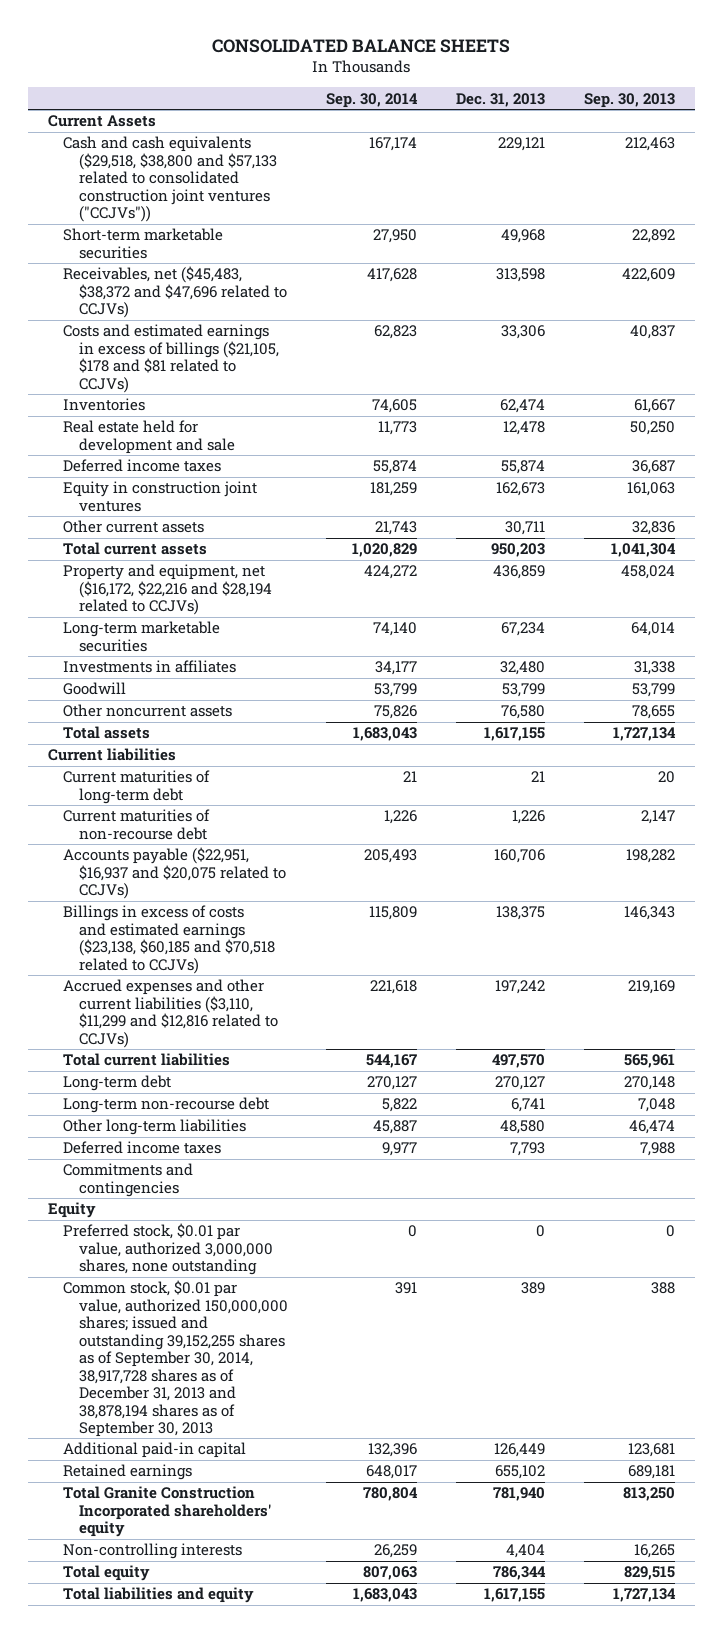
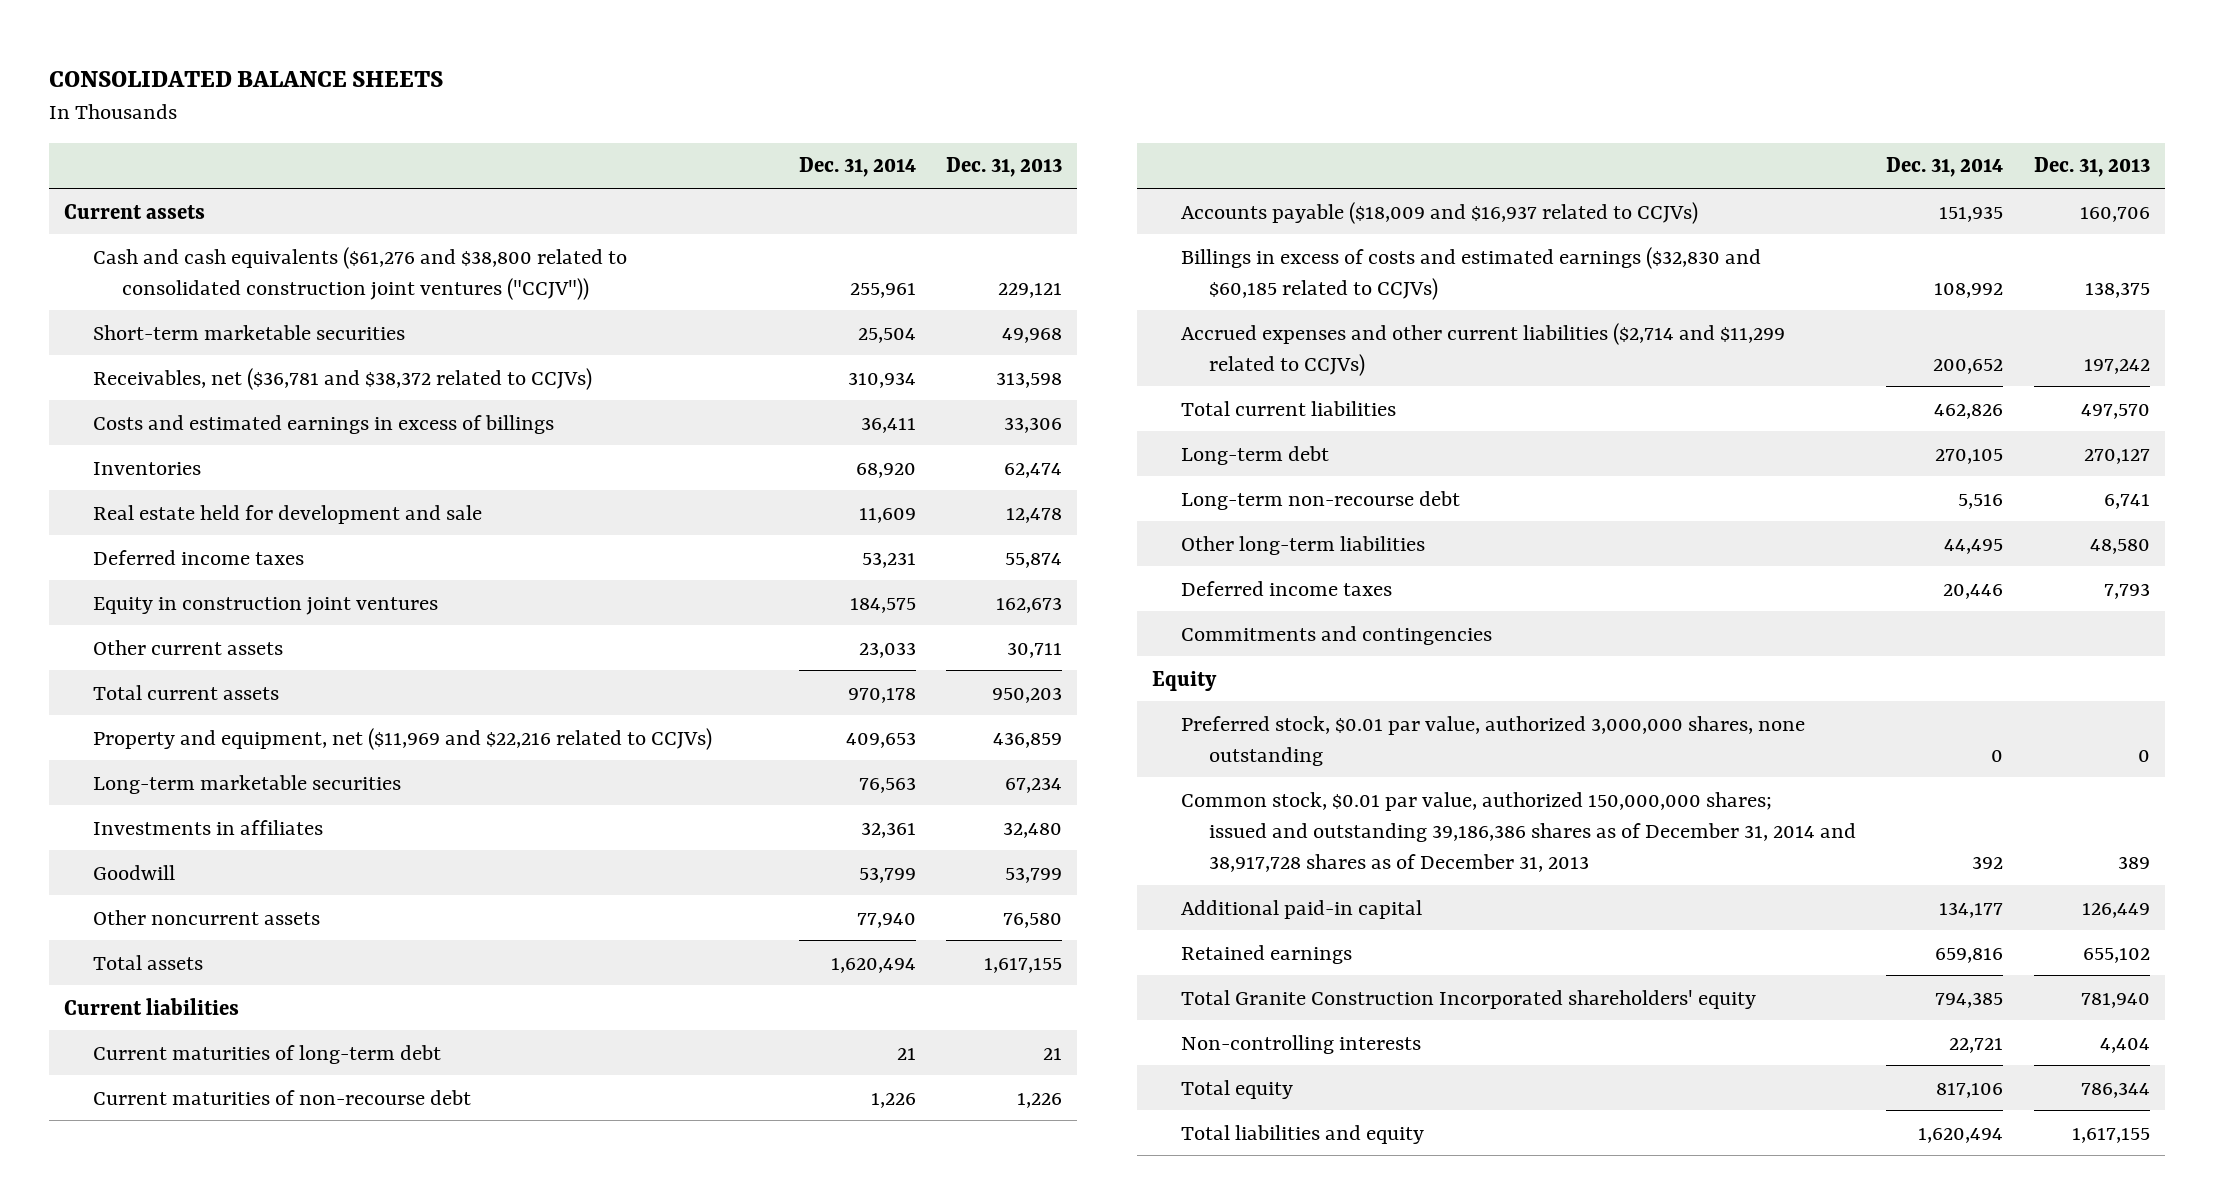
[326,92,419,108] Sep. 30, 2014 -> none
[584,92,676,108] Sep. 30, 2013 -> none
none -> [798,157,916,178] Dec. 31, 2014
[47,115,156,128] Current Assets -> [64,203,206,219] Current assets
[63,136,277,223] Cash and cash equivalents ($29,518, $38,800 and $57,133 related to consolidated construction joint ventures ("CCJVs")) -> [92,246,627,300] Cash and cash equivalents ($61,276 and $38,800 related to consolidated construction joint ventures ("CCJV"))
[63,266,287,319] Receivables, net ($45,483, $38,372 and $47,696 related to CCJVs) -> [92,367,592,390] Receivables, net ($36,781 and $38,372 related to CCJVs)
[63,324,279,393] Costs and estimated earnings in excess of billings ($21,105, $178 and $81 related to CCJVs) -> [92,414,554,434] Costs and estimated earnings in excess of billings
[63,564,272,616] Property and equipment, net ($16,172, $22,216 and $28,194 related to CCJVs) -> [92,727,712,750] Property and equipment, net ($11,969 and $22,216 related to CCJVs)
[63,847,286,900] Accounts payable ($22,951, $16,937 and $20,075 related to CCJVs) -> [1180,201,1698,224] Accounts payable ($18,009 and $16,937 related to CCJVs)
[63,905,275,974] Billings in excess of costs and estimated earnings ($23,138, $60,185 and $70,518 related to CCJVs) -> [1180,246,1761,300] Billings in excess of costs and estimated earnings ($32,830 and $60,185 related to CCJVs)
[63,979,278,1048] Accrued expenses and other current liabilities ($3,110, $11,299 and $12,816 related to CCJVs) -> [1180,322,1785,376] Accrued expenses and other current liabilities ($2,714 and $11,299 related to CCJVs)
[63,1280,288,1437] Common stock, $0.01 par value, authorized 150,000,000 shares; issued and outstanding 39,152,255 shares as of September 30, 2014, 38,917,728 shares as of December 31, 2013 and 38,878,194 shares as of September 30, 2013 -> [1180,791,1857,872] Common stock, $0.01 par value, authorized 150,000,000 shares; issued and outstanding 39,186,386 shares as of December 31, 2014 and 38,917,728 shares as of December 31, 2013

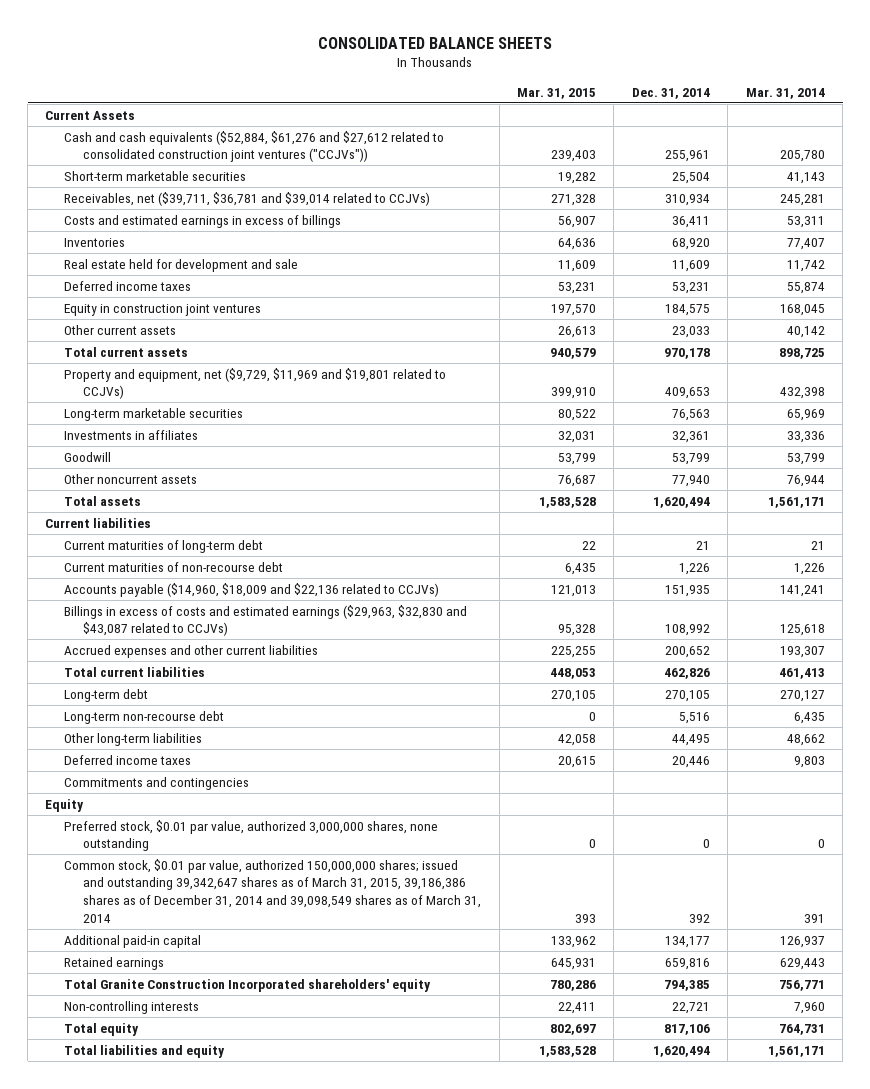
[945,157,1062,178] Dec. 31, 2013 -> none
none -> [517,87,597,99] Mar. 31, 2015
none -> [745,87,825,99] Mar. 31, 2014
[64,203,206,219] Current assets -> [45,110,136,120] Current Assets
[92,246,627,300] Cash and cash equivalents ($61,276 and $38,800 related to consolidated construction joint ventures ("CCJV")) -> [64,130,445,163] Cash and cash equivalents ($52,884, $61,276 and $27,612 related to consolidated construction joint ventures ("CCJVs"))
[92,367,592,390] Receivables, net ($36,781 and $38,372 related to CCJVs) -> [64,191,431,206] Receivables, net ($39,711, $36,781 and $39,014 related to CCJVs)
[92,727,712,750] Property and equipment, net ($11,969 and $22,216 related to CCJVs) -> [64,367,447,400] Property and equipment, net ($9,729, $11,969 and $19,801 related to CCJVs)
[1180,201,1698,224] Accounts payable ($18,009 and $16,937 related to CCJVs) -> [64,582,440,597] Accounts payable ($14,960, $18,009 and $22,136 related to CCJVs)
[1180,246,1761,300] Billings in excess of costs and estimated earnings ($32,830 and $60,185 related to CCJVs) -> [64,604,468,637] Billings in excess of costs and estimated earnings ($29,963, $32,830 and $43,087 related to CCJVs)
[1180,322,1785,376] Accrued expenses and other current liabilities ($2,714 and $11,299 related to CCJVs) -> [64,644,319,658] Accrued expenses and other current liabilities
[1180,791,1857,872] Common stock, $0.01 par value, authorized 150,000,000 shares; issued and outstanding 39,186,386 shares as of December 31, 2014 and 38,917,728 shares as of December 31, 2013 -> [64,858,482,924] Common stock, $0.01 par value, authorized 150,000,000 shares; issued and outstanding 39,342,647 shares as of March 31, 2015, 39,186,386 shares as of December 31, 2014 and 39,098,549 shares as of March 31, 2014

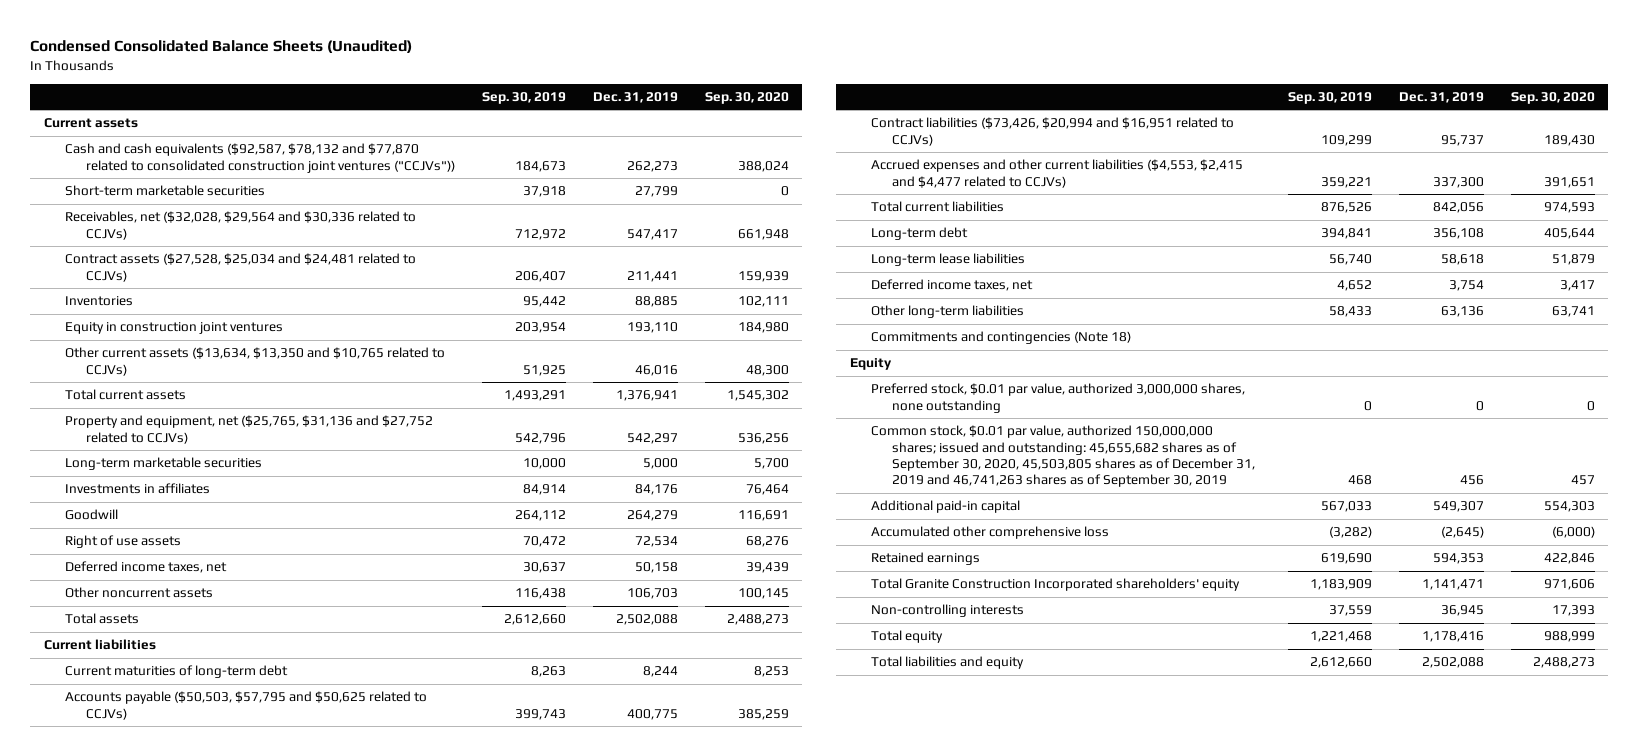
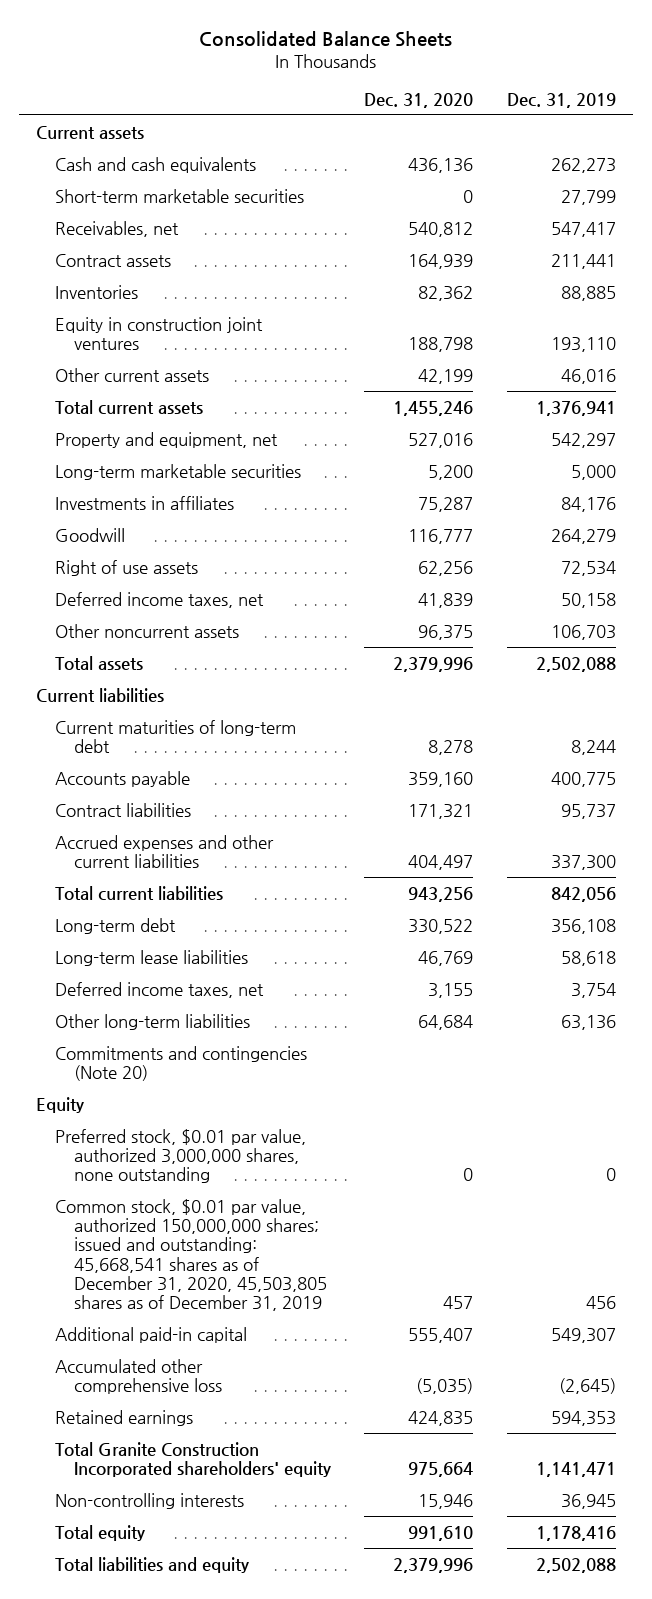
[30,40,413,54] Condensed Consolidated Balance Sheets (Unaudited) -> [198,30,452,47] Consolidated Balance Sheets
[481,91,566,104] Sep. 30, 2019 -> none
[704,91,789,104] Sep. 30, 2020 -> none
none -> [364,92,474,108] Dec. 31, 2020
[64,143,455,173] Cash and cash equivalents ($92,587, $78,132 and $77,870 related to consolidated construction joint ventures ("CCJVs")) -> [54,156,256,173] Cash and cash equivalents
[64,211,416,240] Receivables, net ($32,028, $29,564 and $30,336 related to CCJVs) -> [54,220,179,237] Receivables, net
[64,253,416,282] Contract assets ($27,528, $25,034 and $24,481 related to CCJVs) -> [54,253,171,267] Contract assets
[64,347,445,376] Other current assets ($13,634, $13,350 and $10,765 related to CCJVs) -> [54,367,209,382] Other current assets
[64,415,433,444] Property and equipment, net ($25,765, $31,136 and $27,752 related to CCJVs) -> [54,431,278,448] Property and equipment, net
[64,691,427,720] Accounts payable ($50,503, $57,795 and $50,625 related to CCJVs) -> [54,770,190,787] Accounts payable
[870,117,1234,146] Contract liabilities ($73,426, $20,994 and $16,951 related to CCJVs) -> [54,802,191,817] Contract liabilities
[870,159,1243,188] Accrued expenses and other current liabilities ($4,553, $2,415 and $4,477 related to CCJVs) -> [54,834,274,868] Accrued expenses and other current liabilities
[870,331,1131,345] Commitments and contingencies (Note 18) -> [54,1045,307,1081] Commitments and contingencies (Note 20)
[870,425,1255,488] Common stock, $0.01 par value, authorized 150,000,000 shares; issued and outstanding: 45,655,682 shares as of September 30, 2020, 45,503,805 shares as of December 31, 2019 and 46,741,263 shares as of September 30, 2019 -> [54,1198,327,1312] Common stock, $0.01 par value, authorized 150,000,000 shares; issued and outstanding: 45,668,541 shares as of December 31, 2020, 45,503,805 shares as of December 31, 2019

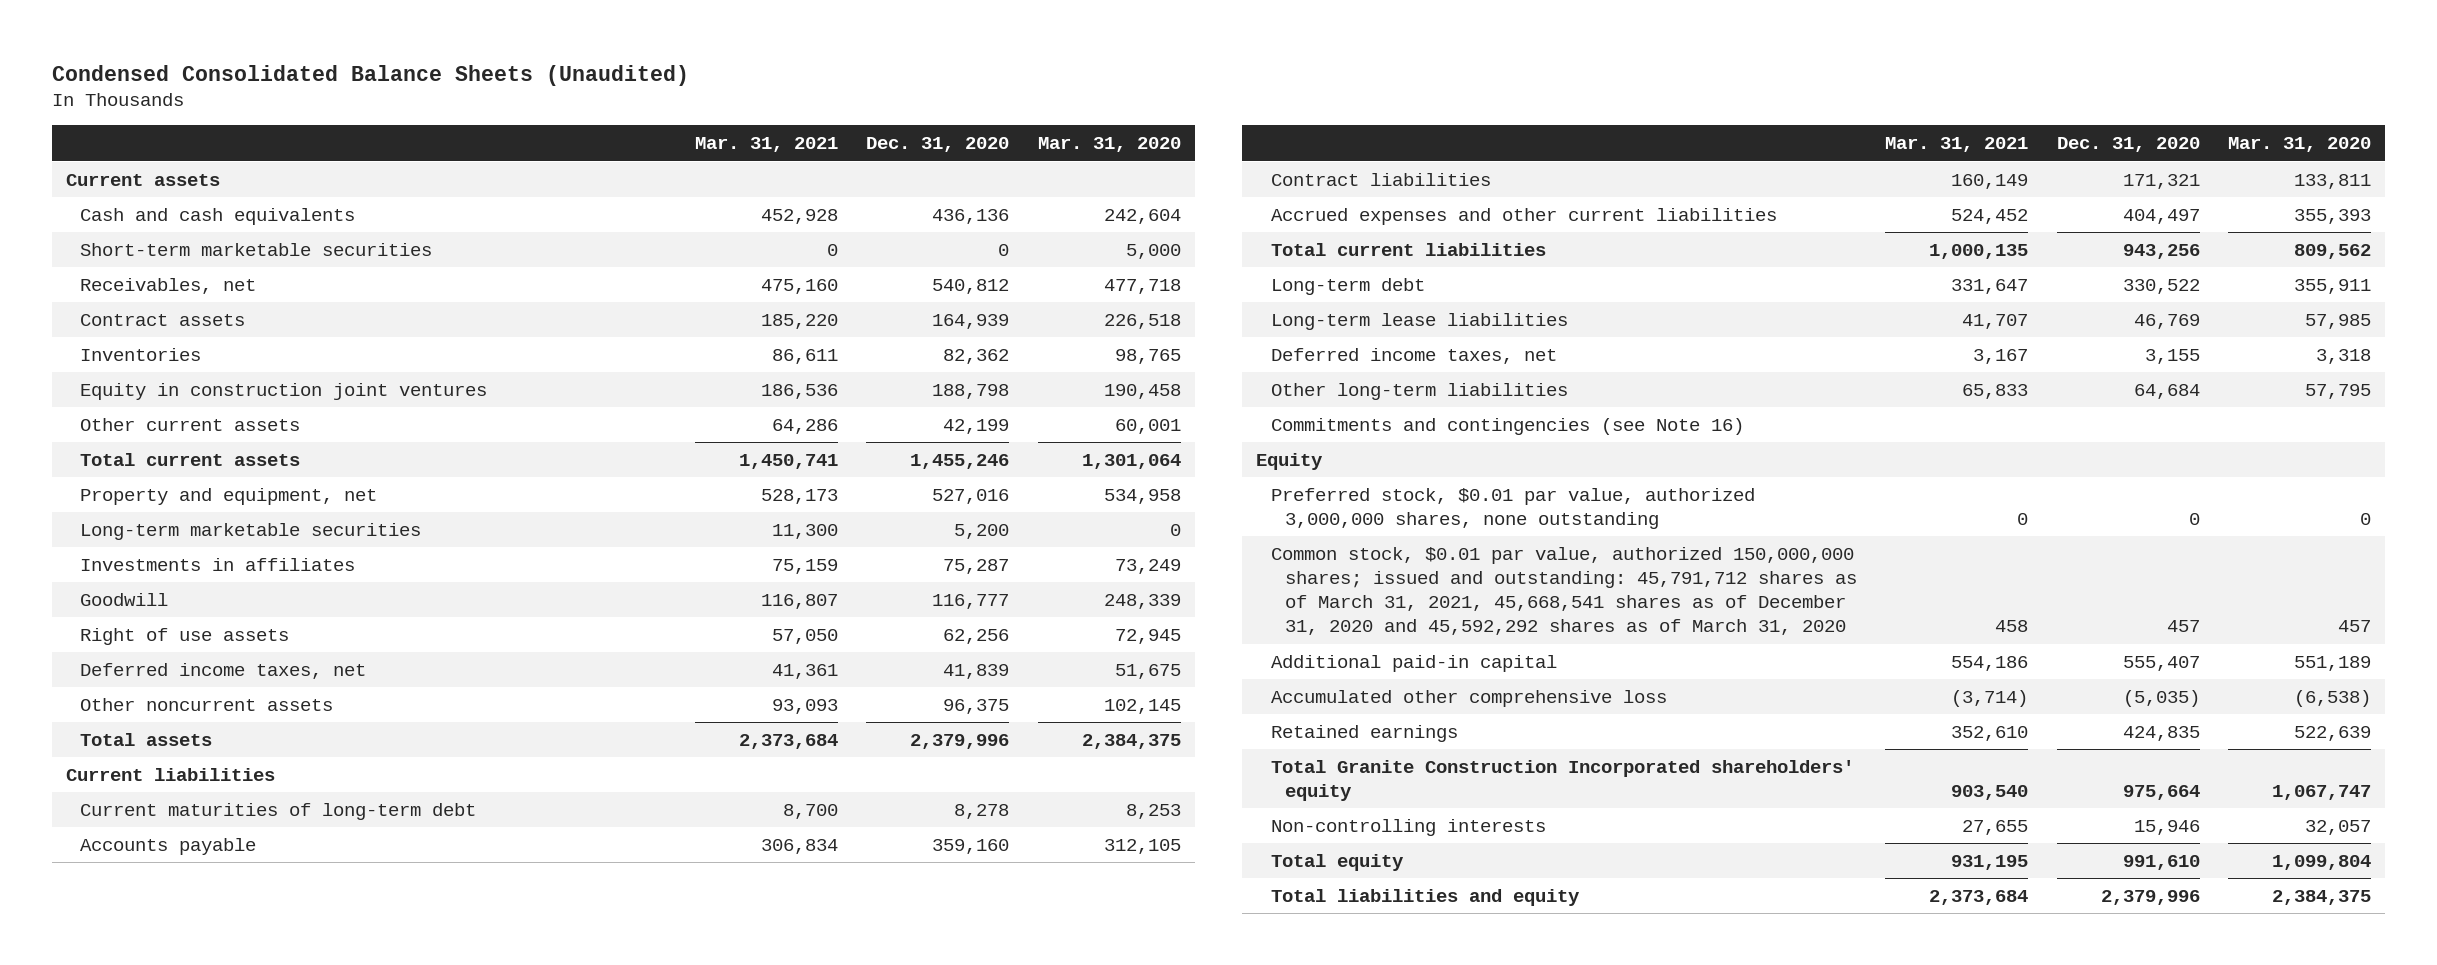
[198,30,452,47] Consolidated Balance Sheets -> [51,65,689,87] Condensed Consolidated Balance Sheets (Unaudited)
[506,92,616,108] Dec. 31, 2019 -> none
none -> [694,137,838,153] Mar. 31, 2021
none -> [1037,137,1181,153] Mar. 31, 2020
[54,1045,307,1081] Commitments and contingencies (Note 20) -> [1270,417,1744,435] Commitments and contingencies (see Note 16)
[54,1198,327,1312] Common stock, $0.01 par value, authorized 150,000,000 shares; issued and outstanding: 45,668,541 shares as of December 31, 2020, 45,503,805 shares as of December 31, 2019 -> [1270,546,1857,636] Common stock, $0.01 par value, authorized 150,000,000 shares; issued and outstanding: 45,791,712 shares as of March 31, 2021, 45,668,541 shares as of December 31, 2020 and 45,592,292 shares as of March 31, 2020

